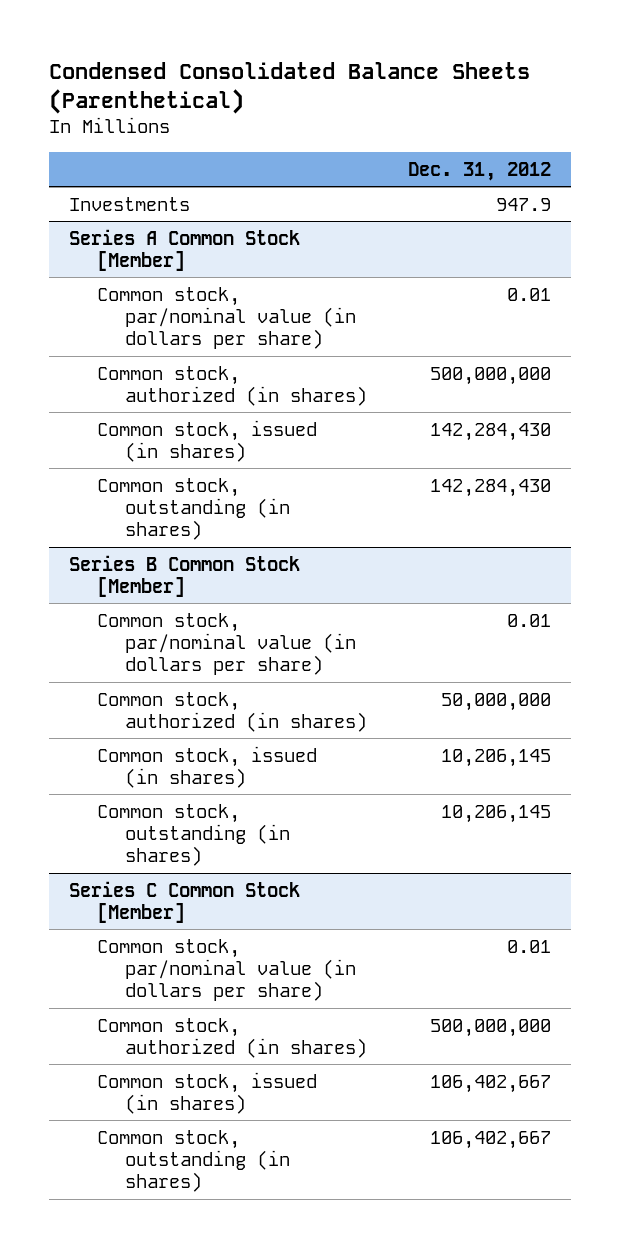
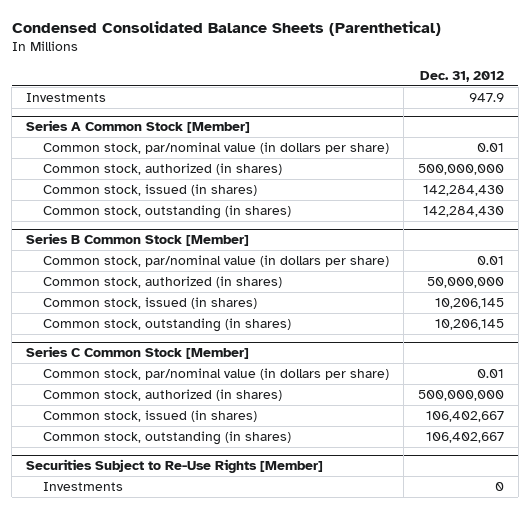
none -> [26,459,324,474] Securities Subject to Re-Use Rights [Member]
none -> [43,481,124,491] Investments

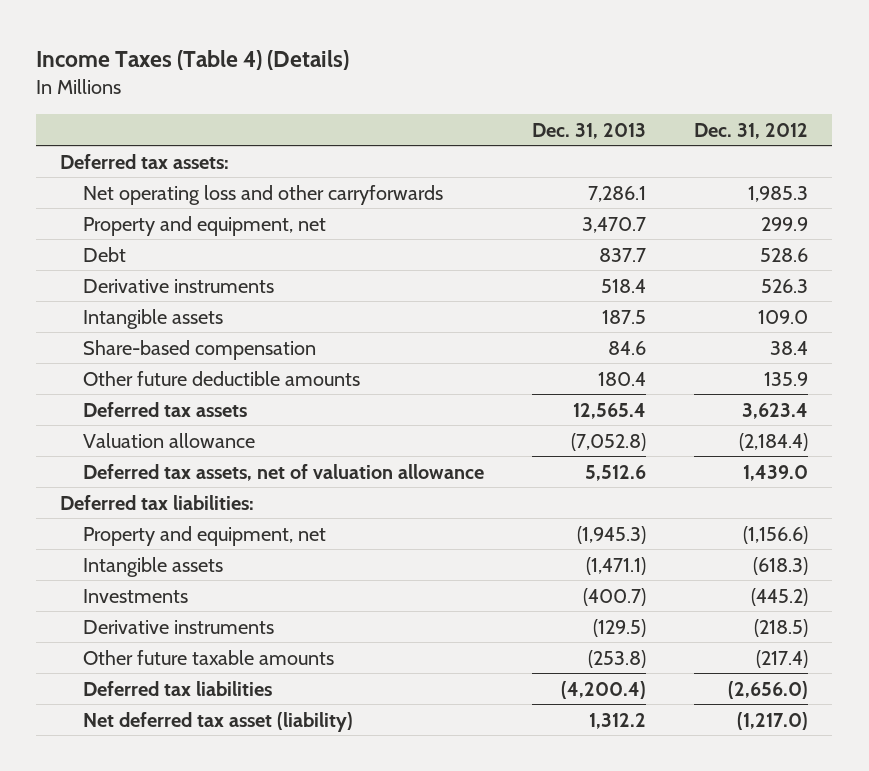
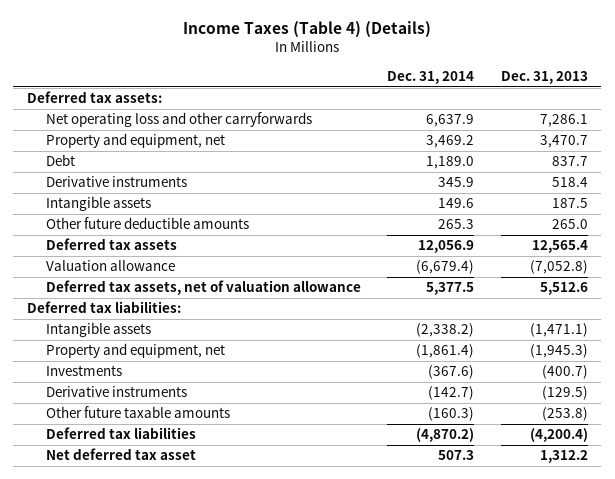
[694,122,809,139] Dec. 31, 2012 -> none
none -> [387,70,475,84] Dec. 31, 2014
[82,339,316,360] Share-based compensation -> none
[597,371,646,386] 180.4 -> [551,219,588,230] 265.0
[82,525,326,546] Property and equipment, net -> [46,343,226,359] Property and equipment, net
[82,711,353,732] Net deferred tax asset (liability) -> [46,448,197,461] Net deferred tax asset

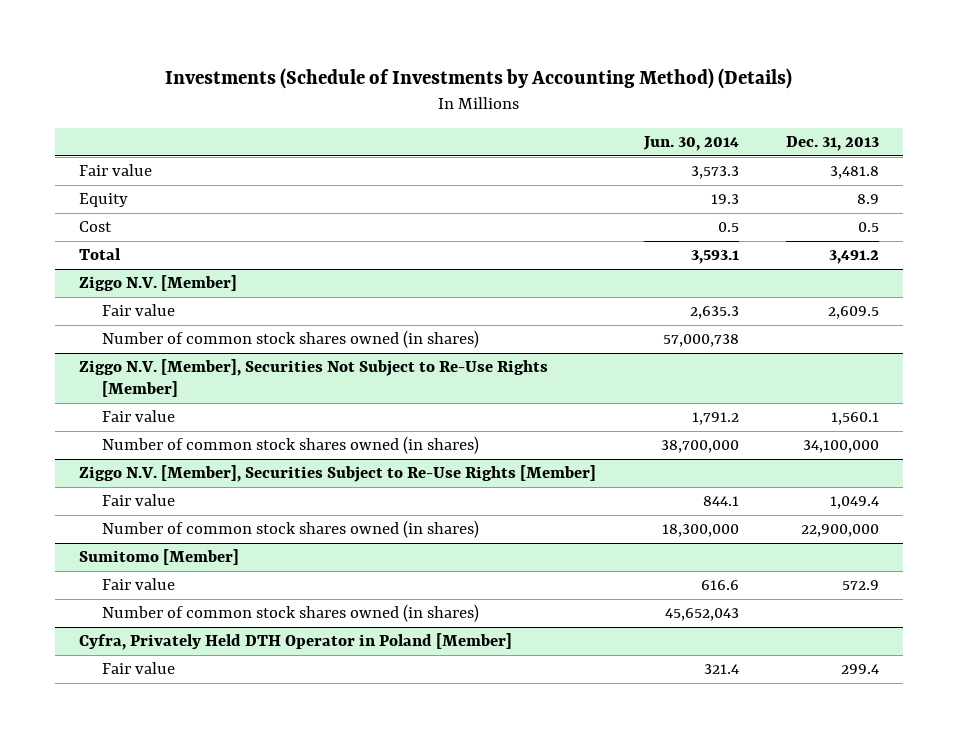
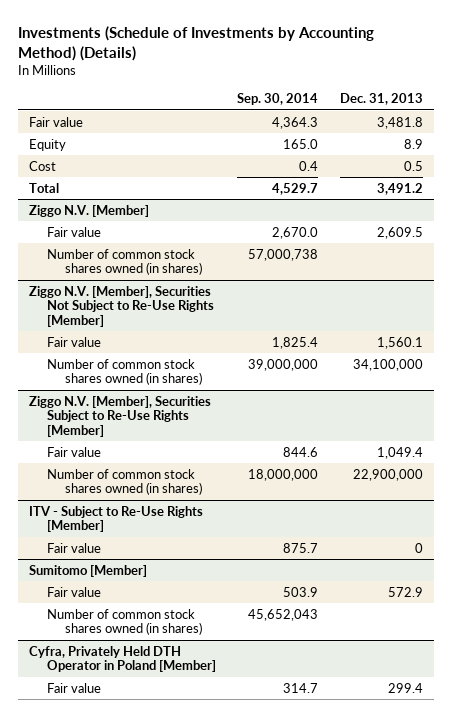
[642,136,739,152] Jun. 30, 2014 -> none
none -> [237,93,319,106] Sep. 30, 2014
none -> [28,505,203,533] ITV - Subject to Re-Use Rights [Member]
none -> [46,542,101,553] Fair value

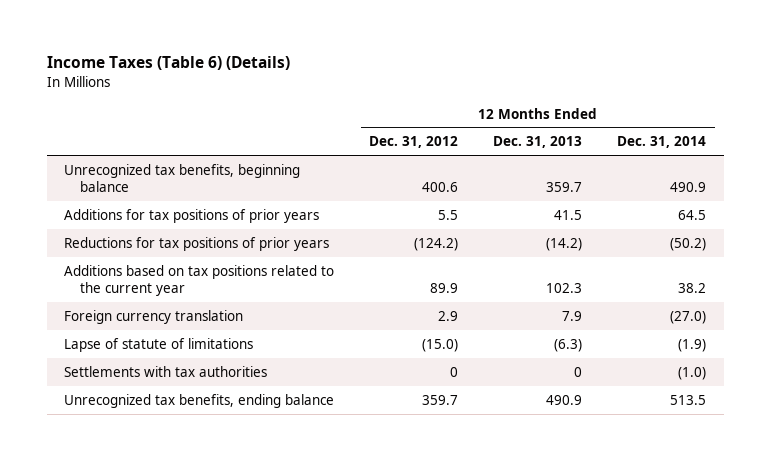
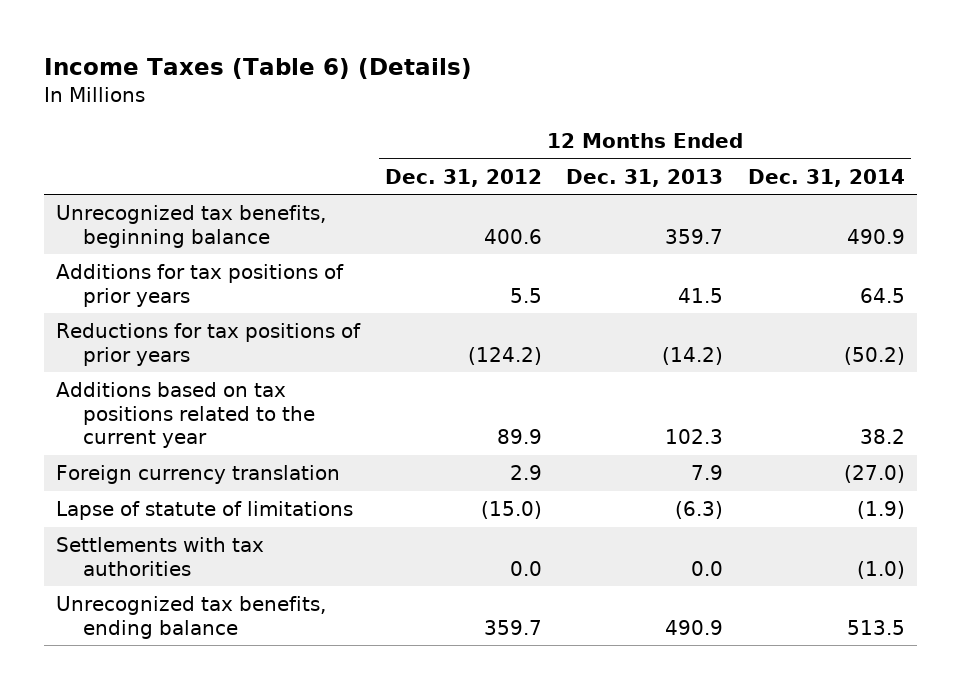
[450,366,459,377] 0 -> [509,560,542,576] 0.0
[574,366,583,377] 0 -> [691,560,724,576] 0.0

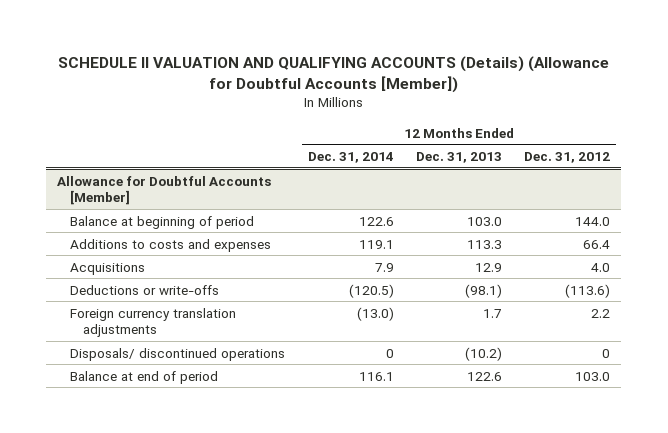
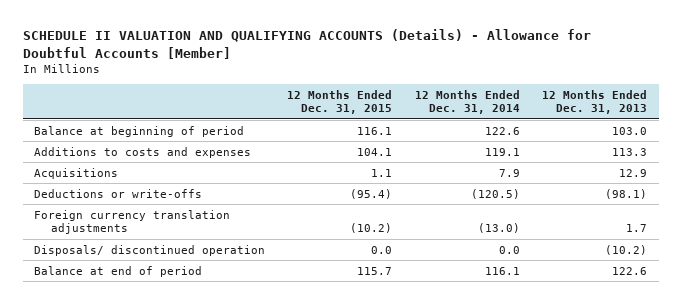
[57,55,609,93] SCHEDULE II VALUATION AND QUALIFYING ACCOUNTS (Details) (Allowance for Doubtful Accounts [Member]) -> [22,29,591,59] SCHEDULE II VALUATION AND QUALIFYING ACCOUNTS (Details) - Allowance for Doubtful Accounts [Member]
[524,151,611,163] Dec. 31, 2012 -> none
none -> [287,89,393,115] 12 Months Ended Dec. 31, 2015
[57,175,272,206] Allowance for Doubtful Accounts [Member] -> none
[70,347,286,361] Disposals/ discontinued operations -> [34,244,266,256] Disposals/ discontinued operation
[385,348,394,358] 0 -> [498,245,520,254] 0.0

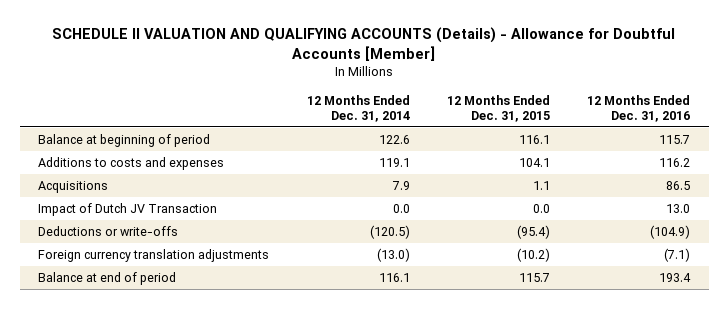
[542,89,648,115] 12 Months Ended Dec. 31, 2013 -> none
none -> [586,94,690,122] 12 Months Ended Dec. 31, 2016
none -> [38,202,218,216] Impact of Dutch JV Transaction
[34,244,266,256] Disposals/ discontinued operation -> none

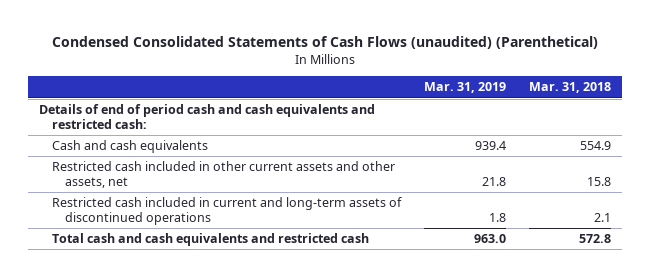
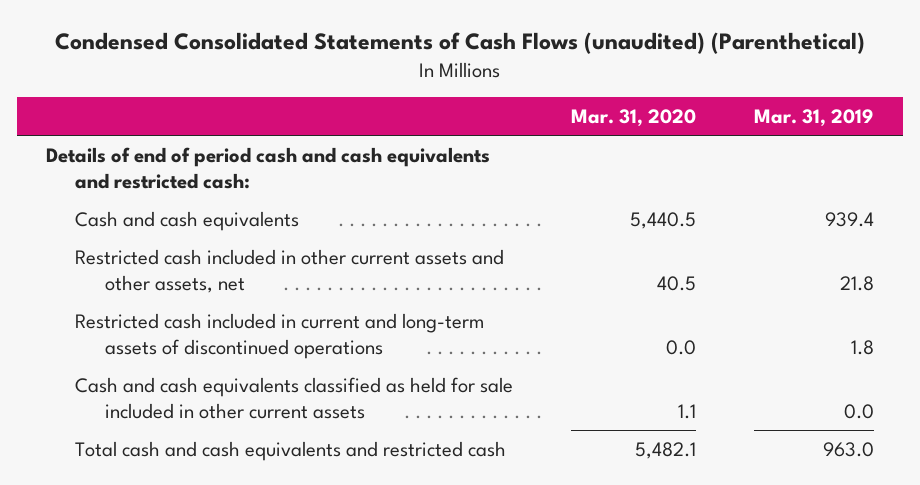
[528,82,611,94] Mar. 31, 2018 -> none
none -> [571,108,697,127] Mar. 31, 2020
none -> [75,376,514,420] Cash and cash equivalents classified as held for sale included in other current assets

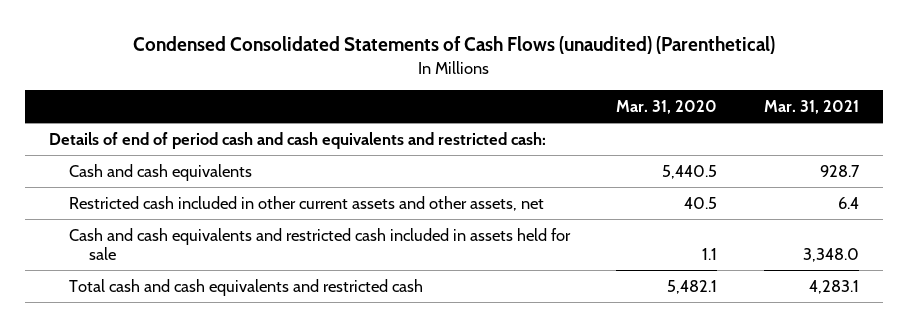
[754,108,875,127] Mar. 31, 2019 -> none
none -> [764,99,860,114] Mar. 31, 2021
[75,312,485,360] Restricted cash included in current and long-term assets of discontinued operations -> none
[75,376,514,420] Cash and cash equivalents classified as held for sale included in other current assets -> [68,227,571,260] Cash and cash equivalents and restricted cash included in assets held for sale

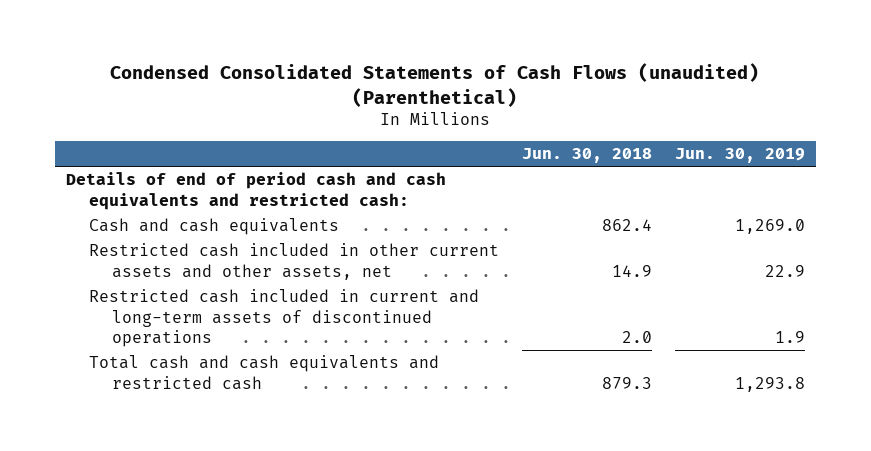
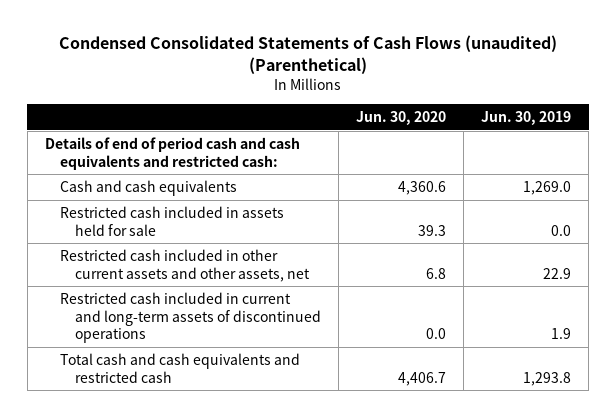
[521,148,652,164] Jun. 30, 2018 -> none
none -> [356,111,447,126] Jun. 30, 2020
none -> [60,206,285,236] Restricted cash included in assets held for sale

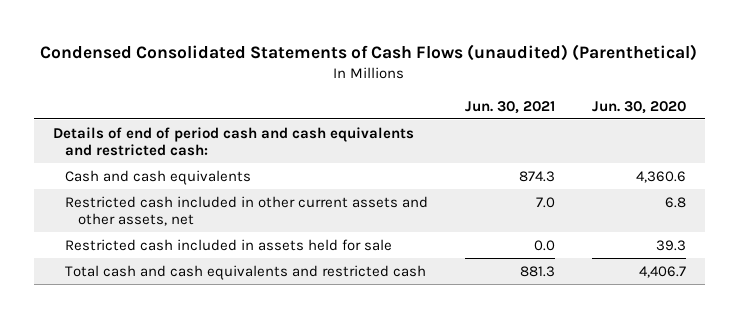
[481,111,572,126] Jun. 30, 2019 -> none
none -> [465,100,556,114] Jun. 30, 2021
[60,292,322,344] Restricted cash included in current and long-term assets of discontinued operations -> none
[60,206,285,236] Restricted cash included in assets held for sale -> [65,238,393,251] Restricted cash included in assets held for sale

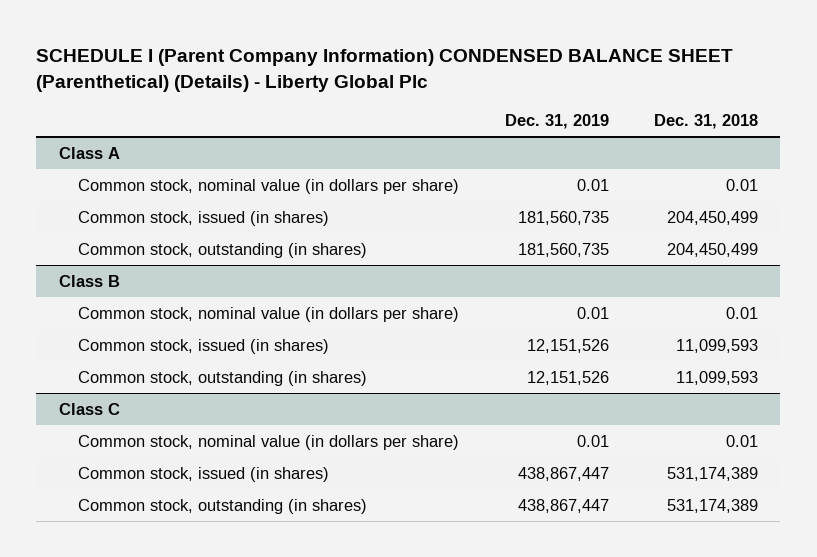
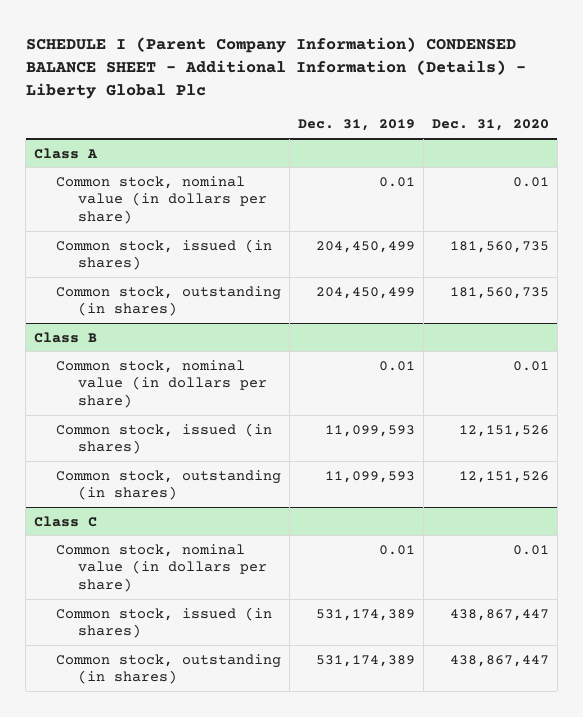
[36,49,734,93] SCHEDULE I (Parent Company Information) CONDENSED BALANCE SHEET (Parenthetical) (Details) - Liberty Global Plc -> [25,36,526,100] SCHEDULE I (Parent Company Information) CONDENSED BALANCE SHEET - Additional Information (Details) - Liberty Global Plc
[653,114,758,130] Dec. 31, 2018 -> none
none -> [431,119,549,132] Dec. 31, 2020
[517,210,609,225] 181,560,735 -> [315,240,415,253] 204,450,499
[517,242,609,257] 181,560,735 -> [315,286,415,299] 204,450,499
[526,338,609,353] 12,151,526 -> [324,424,415,437] 11,099,593
[526,370,609,385] 12,151,526 -> [324,470,415,483] 11,099,593
[517,466,609,481] 438,867,447 -> [315,608,415,621] 531,174,389
[517,498,609,513] 438,867,447 -> [315,654,415,667] 531,174,389

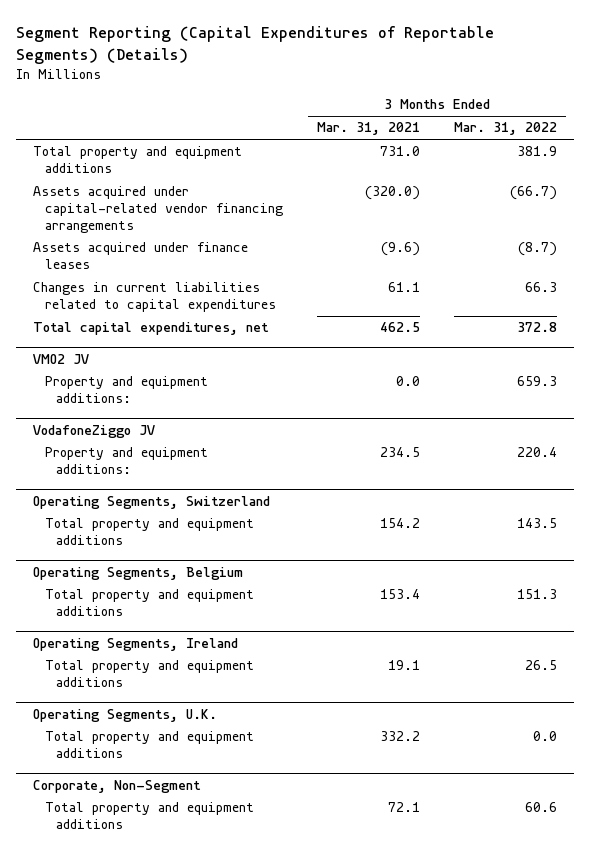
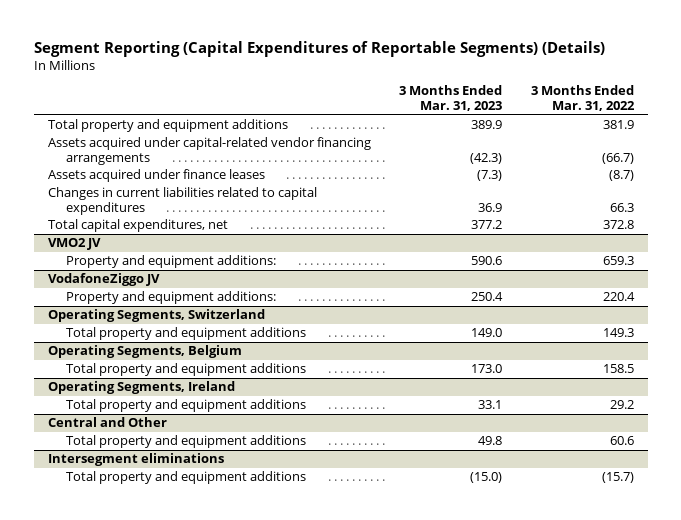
[316,122,420,136] Mar. 31, 2021 -> none
none -> [399,85,503,111] 3 Months Ended Mar. 31, 2023
[517,518,558,529] 143.5 -> [602,328,634,338] 149.3
[517,589,558,600] 151.3 -> [602,364,634,374] 158.5
[33,708,218,722] Operating Segments, U.K. -> none
[44,731,254,758] Total property and equipment additions -> none
[525,660,558,671] 26.5 -> [609,400,634,410] 29.2
[33,779,202,793] Corporate, Non-Segment -> [47,417,167,428] Central and Other
none -> [47,453,224,467] Intersegment eliminations
none -> [66,471,307,485] Total property and equipment additions

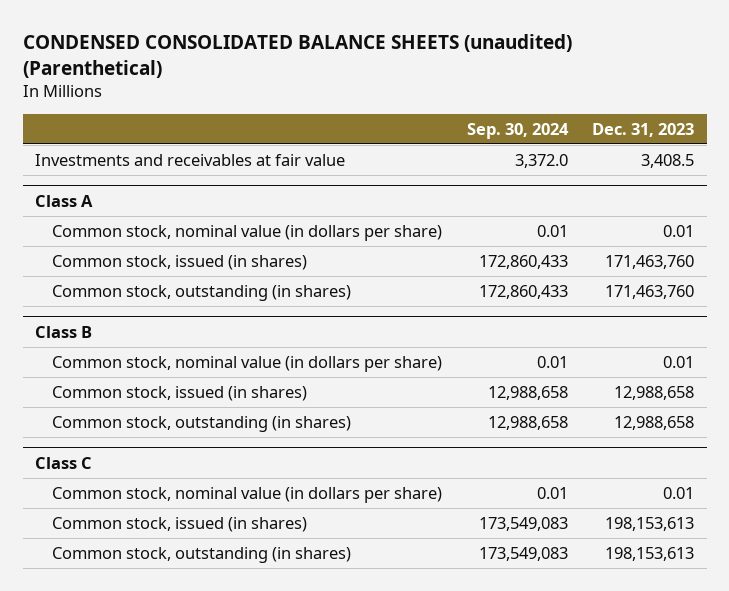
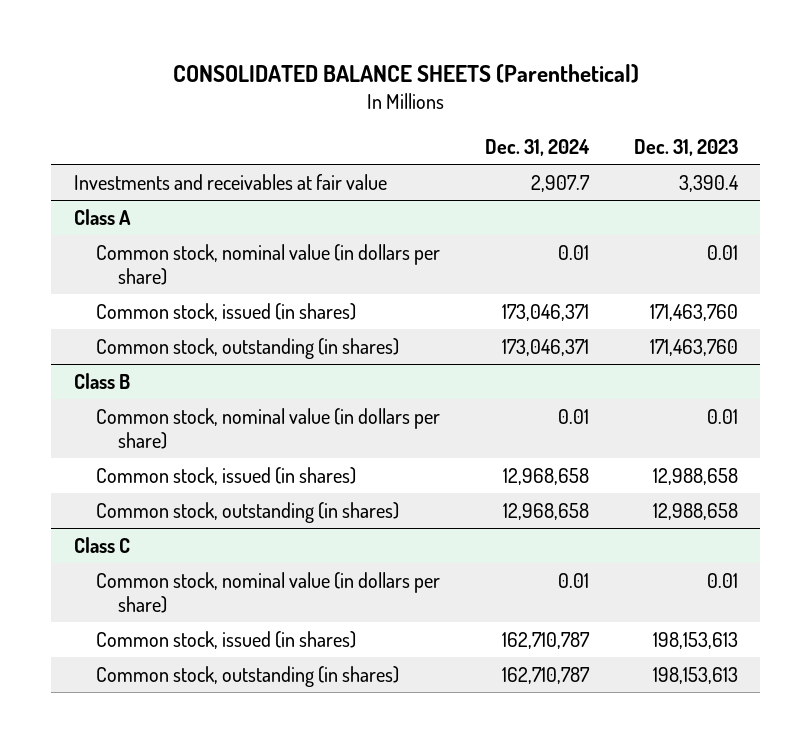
[22,33,572,78] CONDENSED CONSOLIDATED BALANCE SHEETS (unaudited) (Parenthetical) -> [172,64,639,84] CONSOLIDATED BALANCE SHEETS (Parenthetical)
[466,122,569,139] Sep. 30, 2024 -> none
none -> [484,139,590,157] Dec. 31, 2024
[641,153,695,168] 3,408.5 -> [678,174,739,192] 3,390.4

